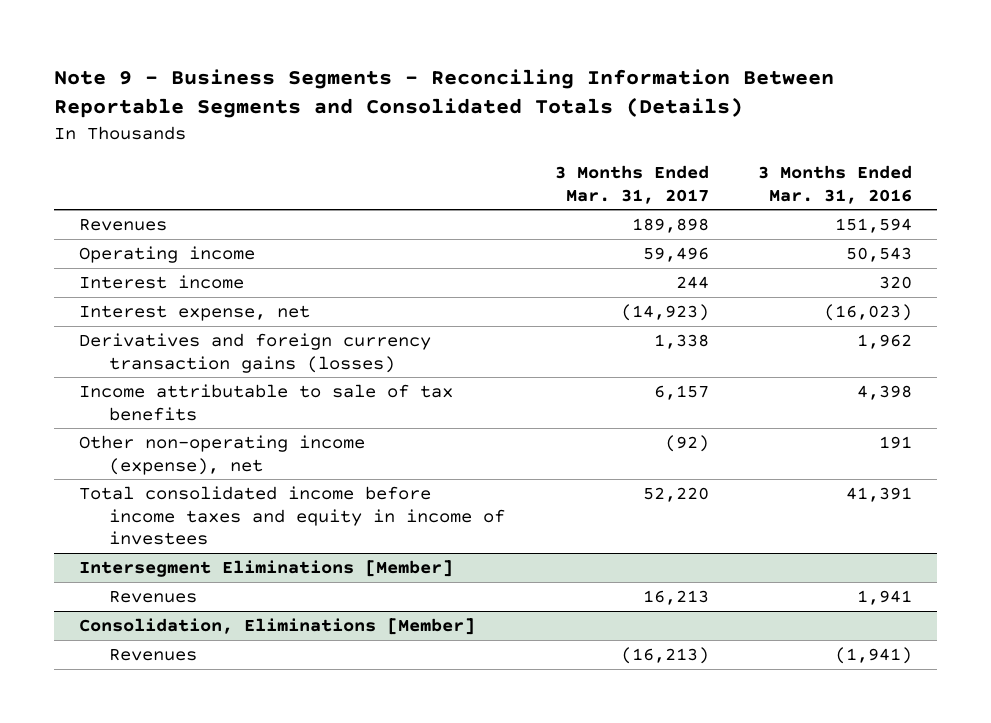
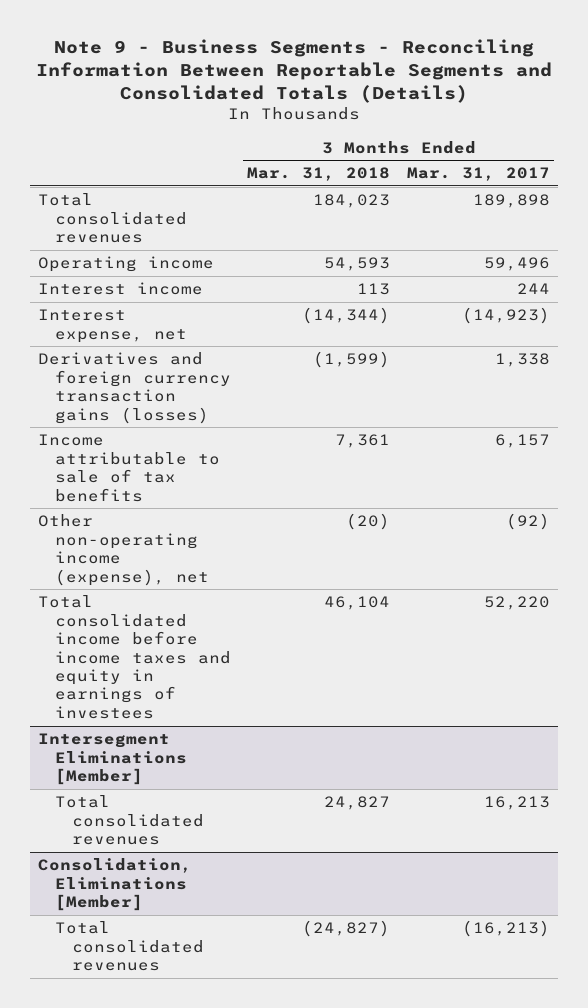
[758,164,913,204] 3 Months Ended Mar. 31, 2016 -> none
none -> [247,167,391,182] Mar. 31, 2018
[78,218,167,231] Revenues -> [37,193,188,244] Total consolidated revenues
[78,485,505,546] Total consolidated income before income taxes and equity in income of investees -> [37,595,232,719] Total consolidated income before income taxes and equity in earnings of investees
[108,590,197,603] Revenues -> [55,795,205,846] Total consolidated revenues
[108,648,197,661] Revenues -> [55,921,205,972] Total consolidated revenues

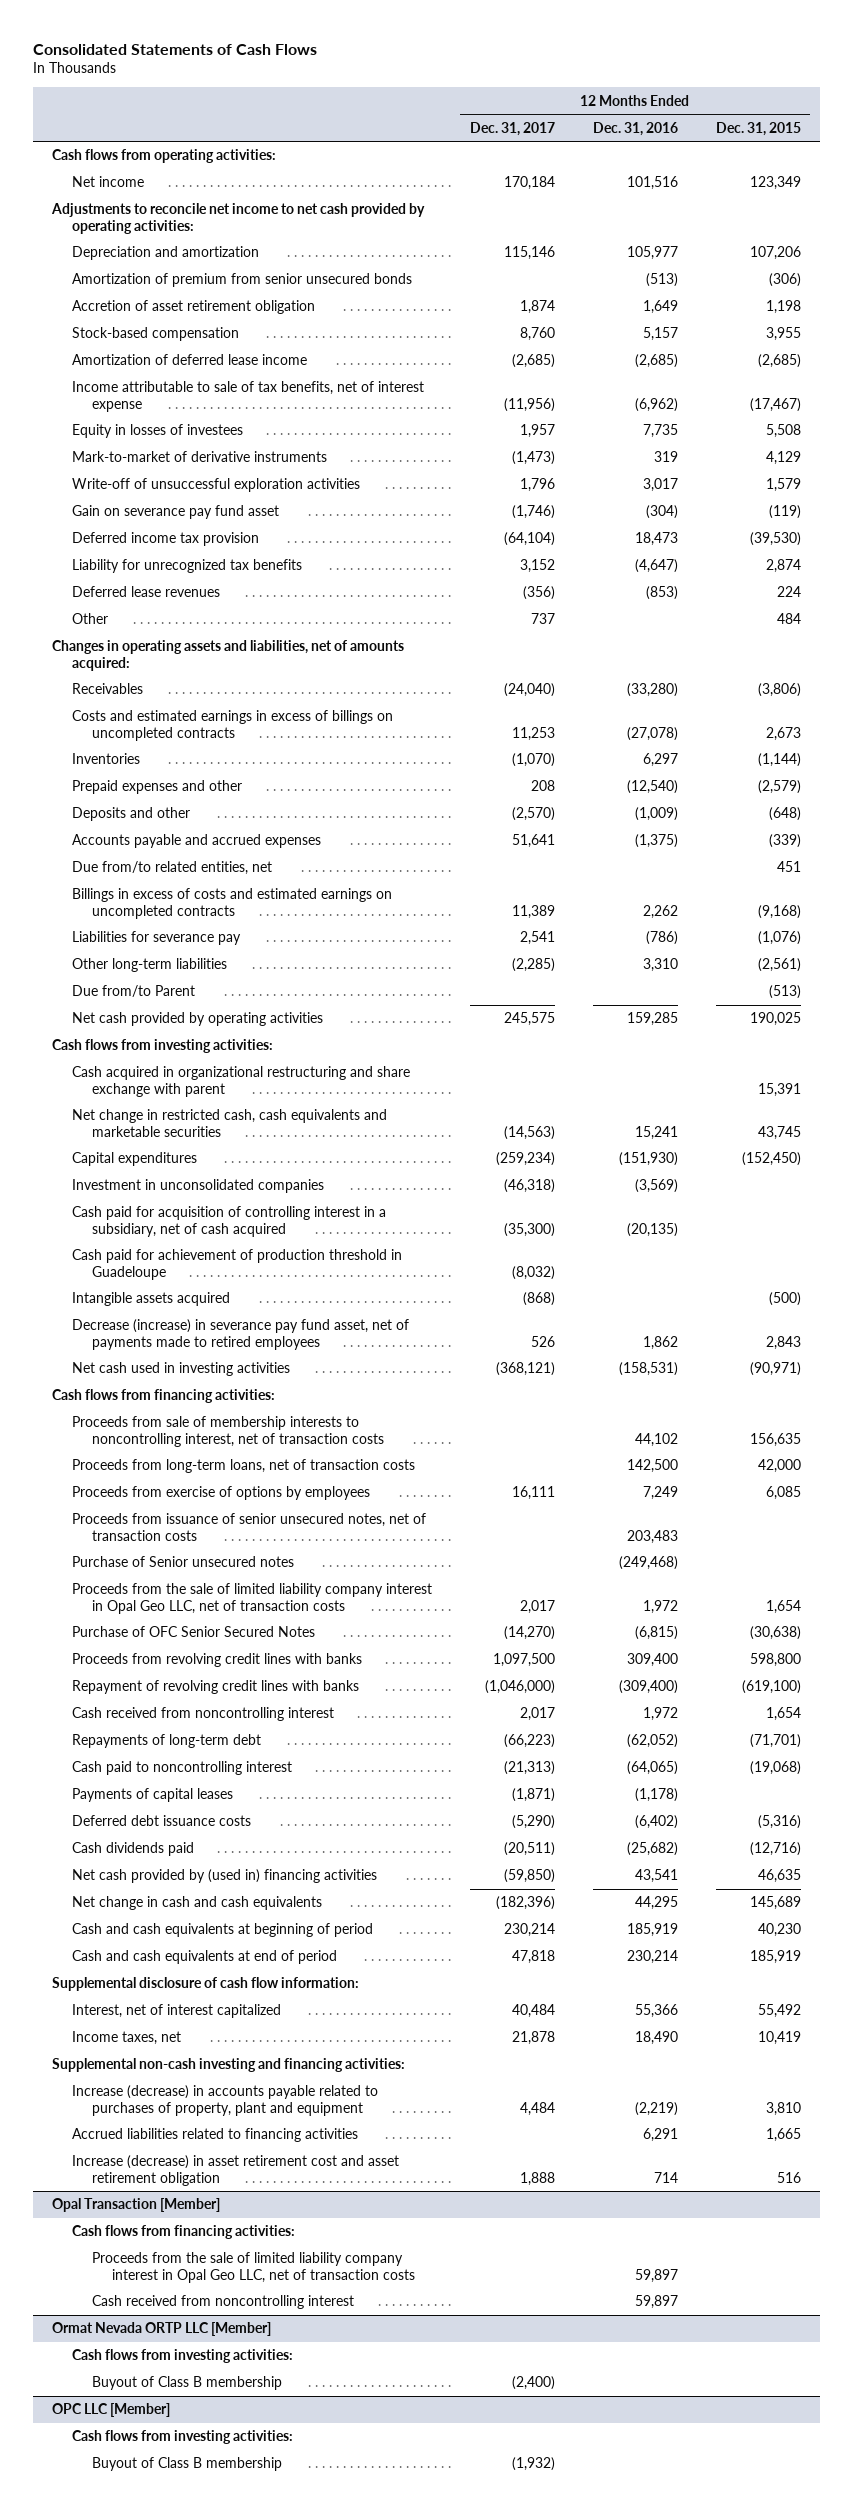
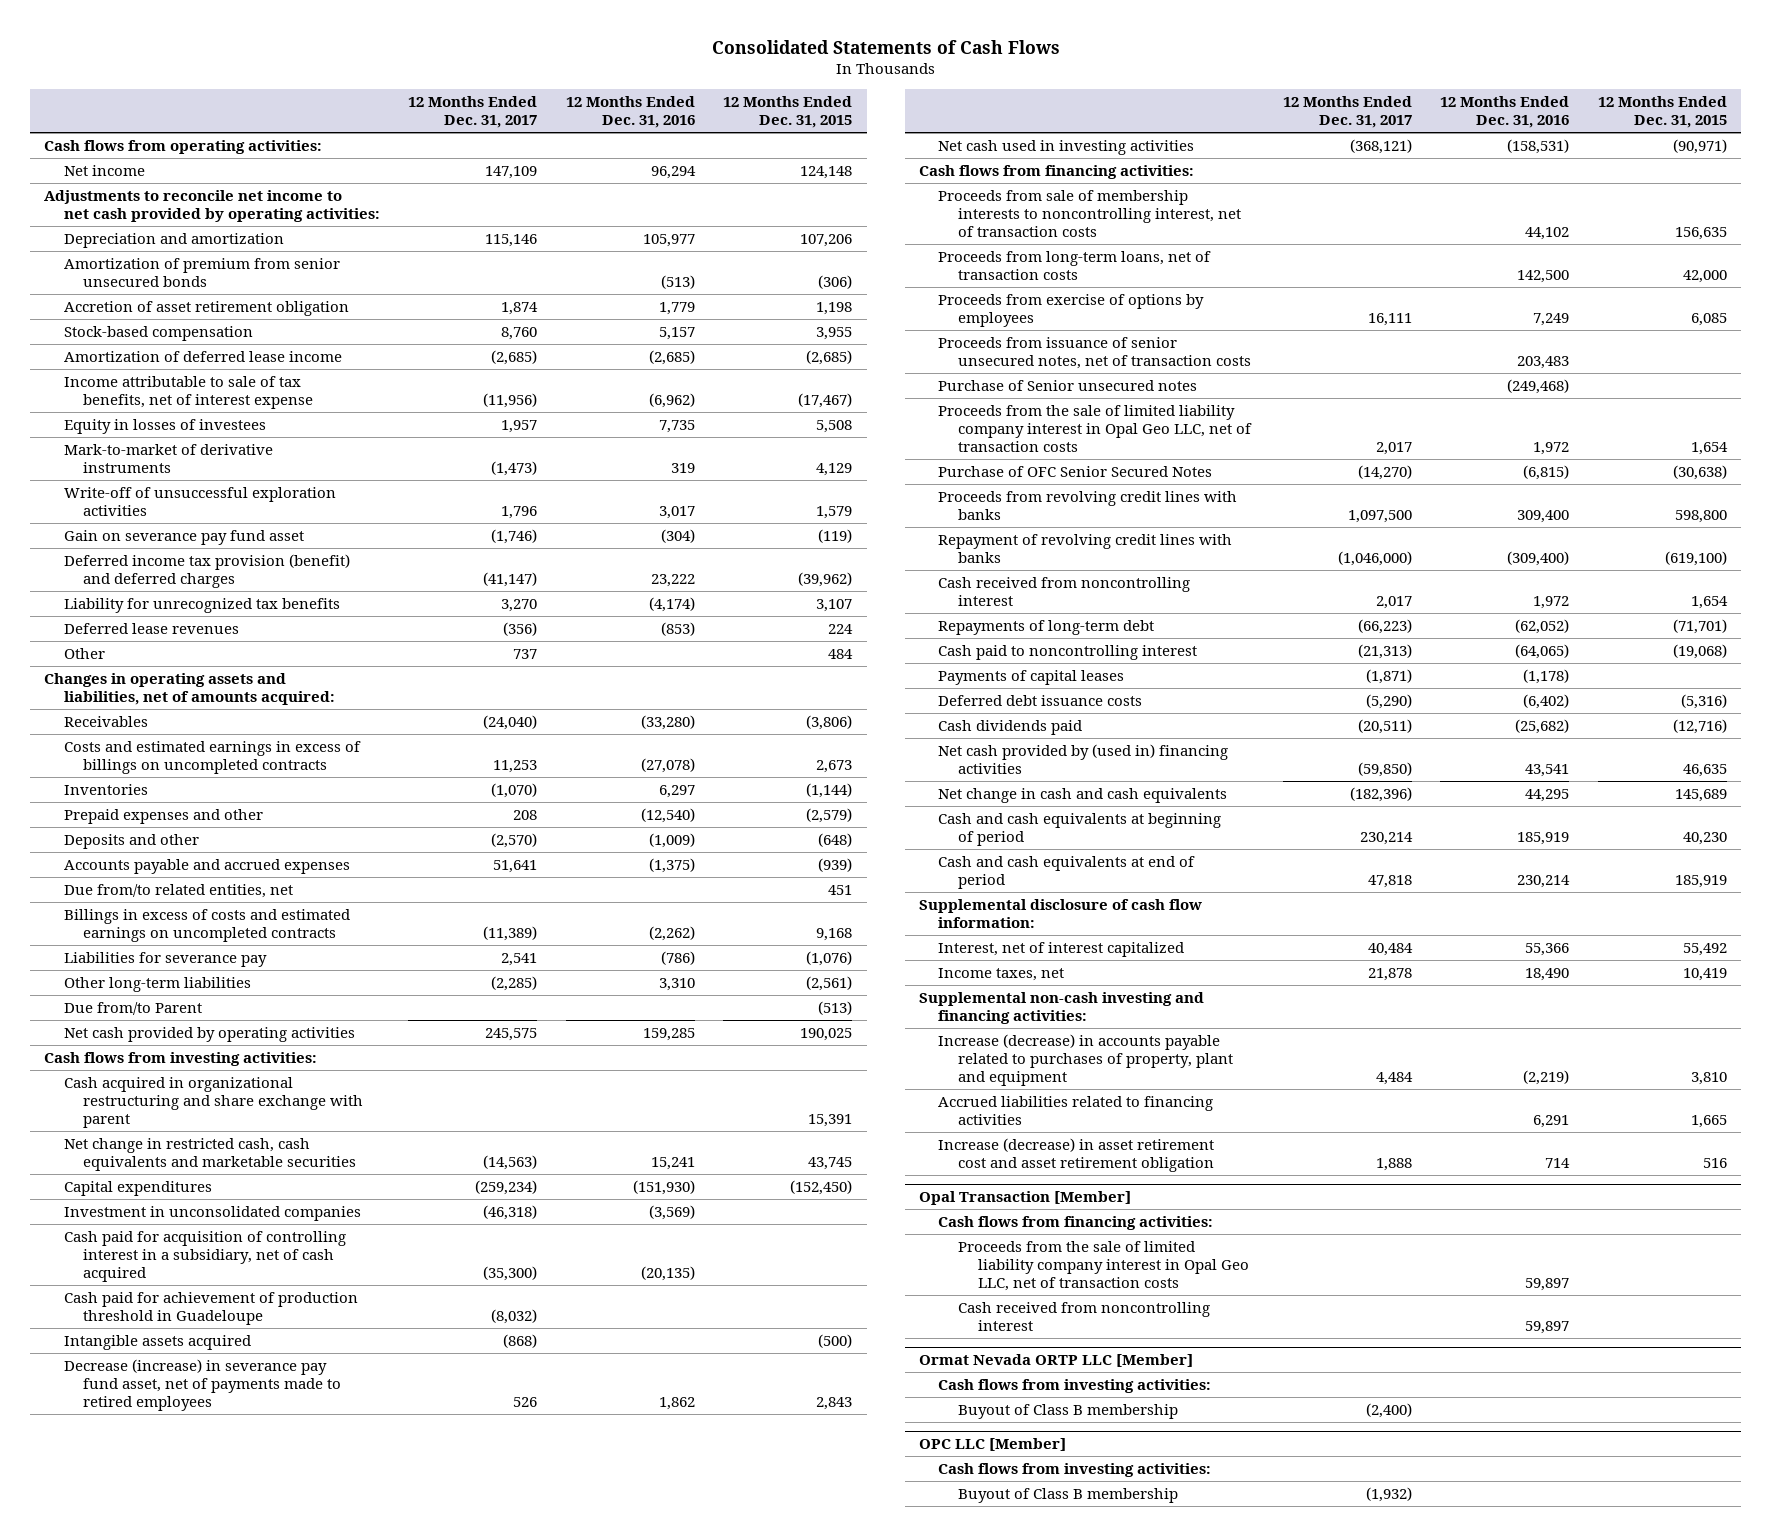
[503,176,555,191] 170,184 -> [485,165,538,179] 147,109
[626,176,678,191] 101,516 -> [650,165,696,179] 96,294
[749,176,801,191] 123,349 -> [800,165,853,179] 124,148
[642,300,678,315] 1,649 -> [658,301,695,315] 1,779
[71,532,259,547] Deferred income tax provision -> [63,553,350,589] Deferred income tax provision (benefit) and deferred charges
[503,532,555,547] (64,104) -> [483,572,538,588] (41,147)
[634,532,678,547] 18,473 -> [650,574,695,588] 23,222
[749,532,801,547] (39,530) -> [798,572,853,588] (39,962)
[519,559,555,574] 3,152 -> [501,598,538,612] 3,270
[634,559,678,574] (4,647) -> [648,596,695,612] (4,174)
[765,559,801,574] 2,874 -> [816,598,853,612] 3,107
[768,834,801,849] (339) -> [818,857,853,872] (939)
[511,904,555,919] 11,389 -> [483,926,538,942] (11,389)
[642,904,678,919] 2,262 -> [648,926,695,942] (2,262)
[757,904,801,919] (9,168) -> [816,928,853,942] 9,168

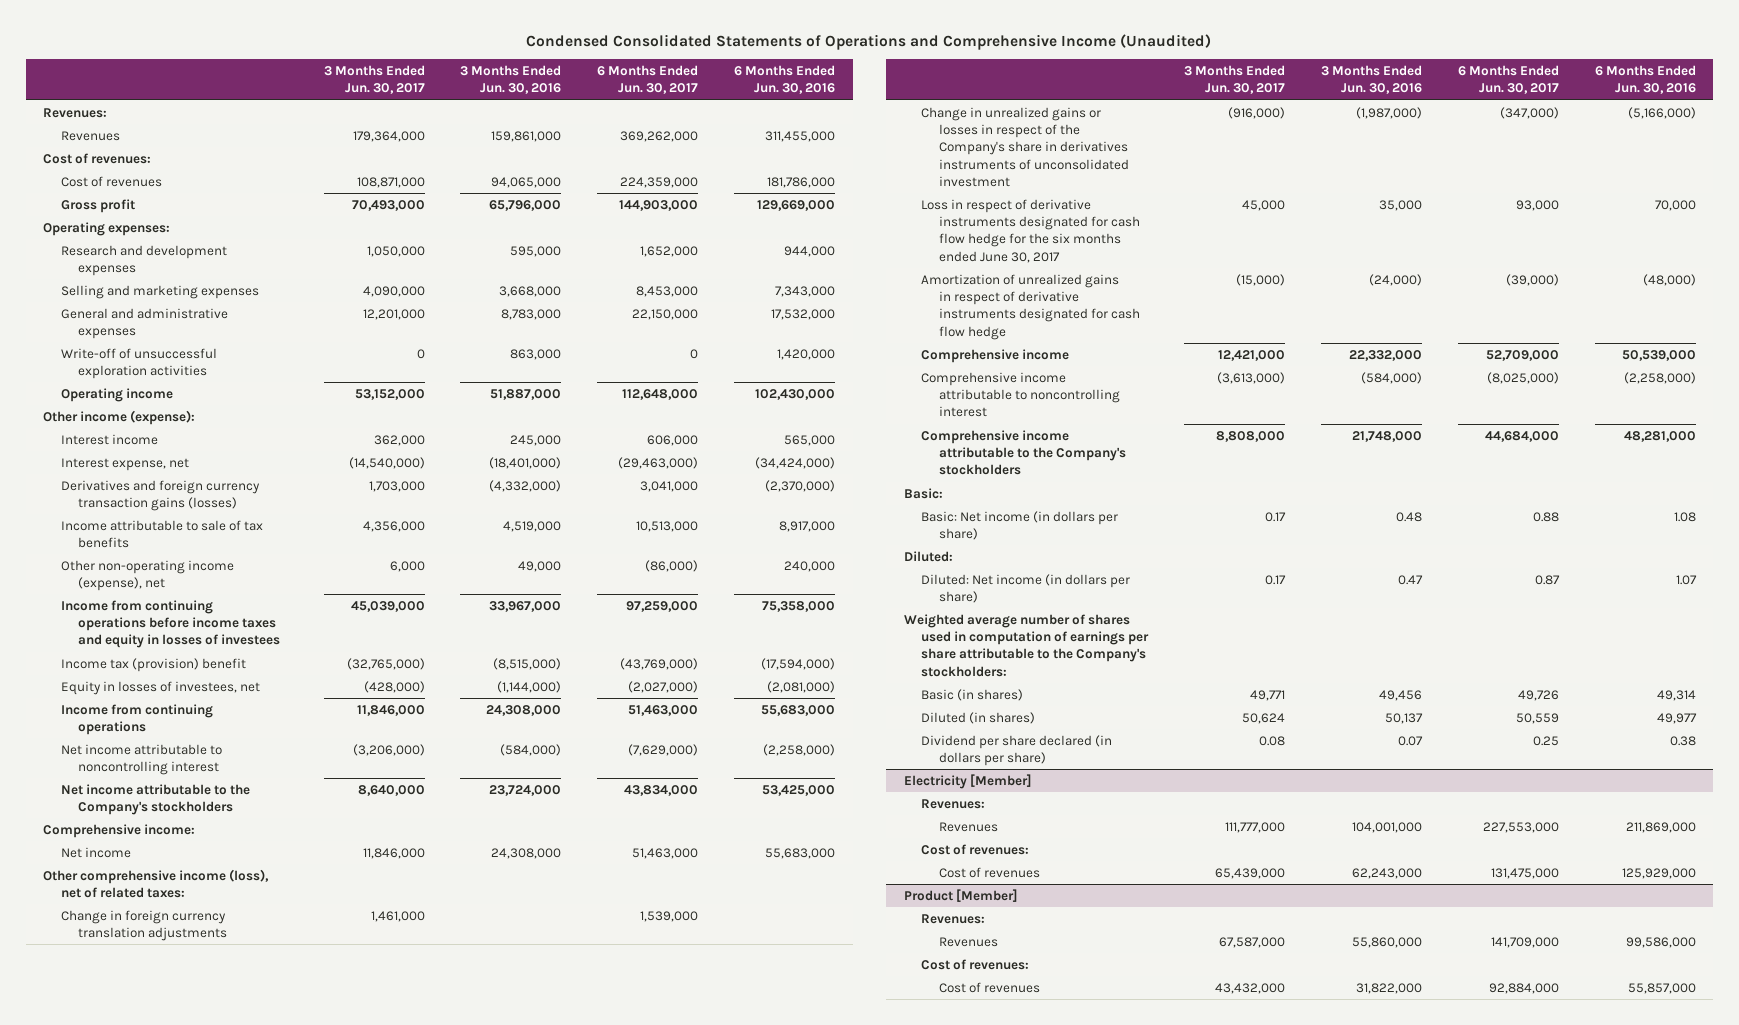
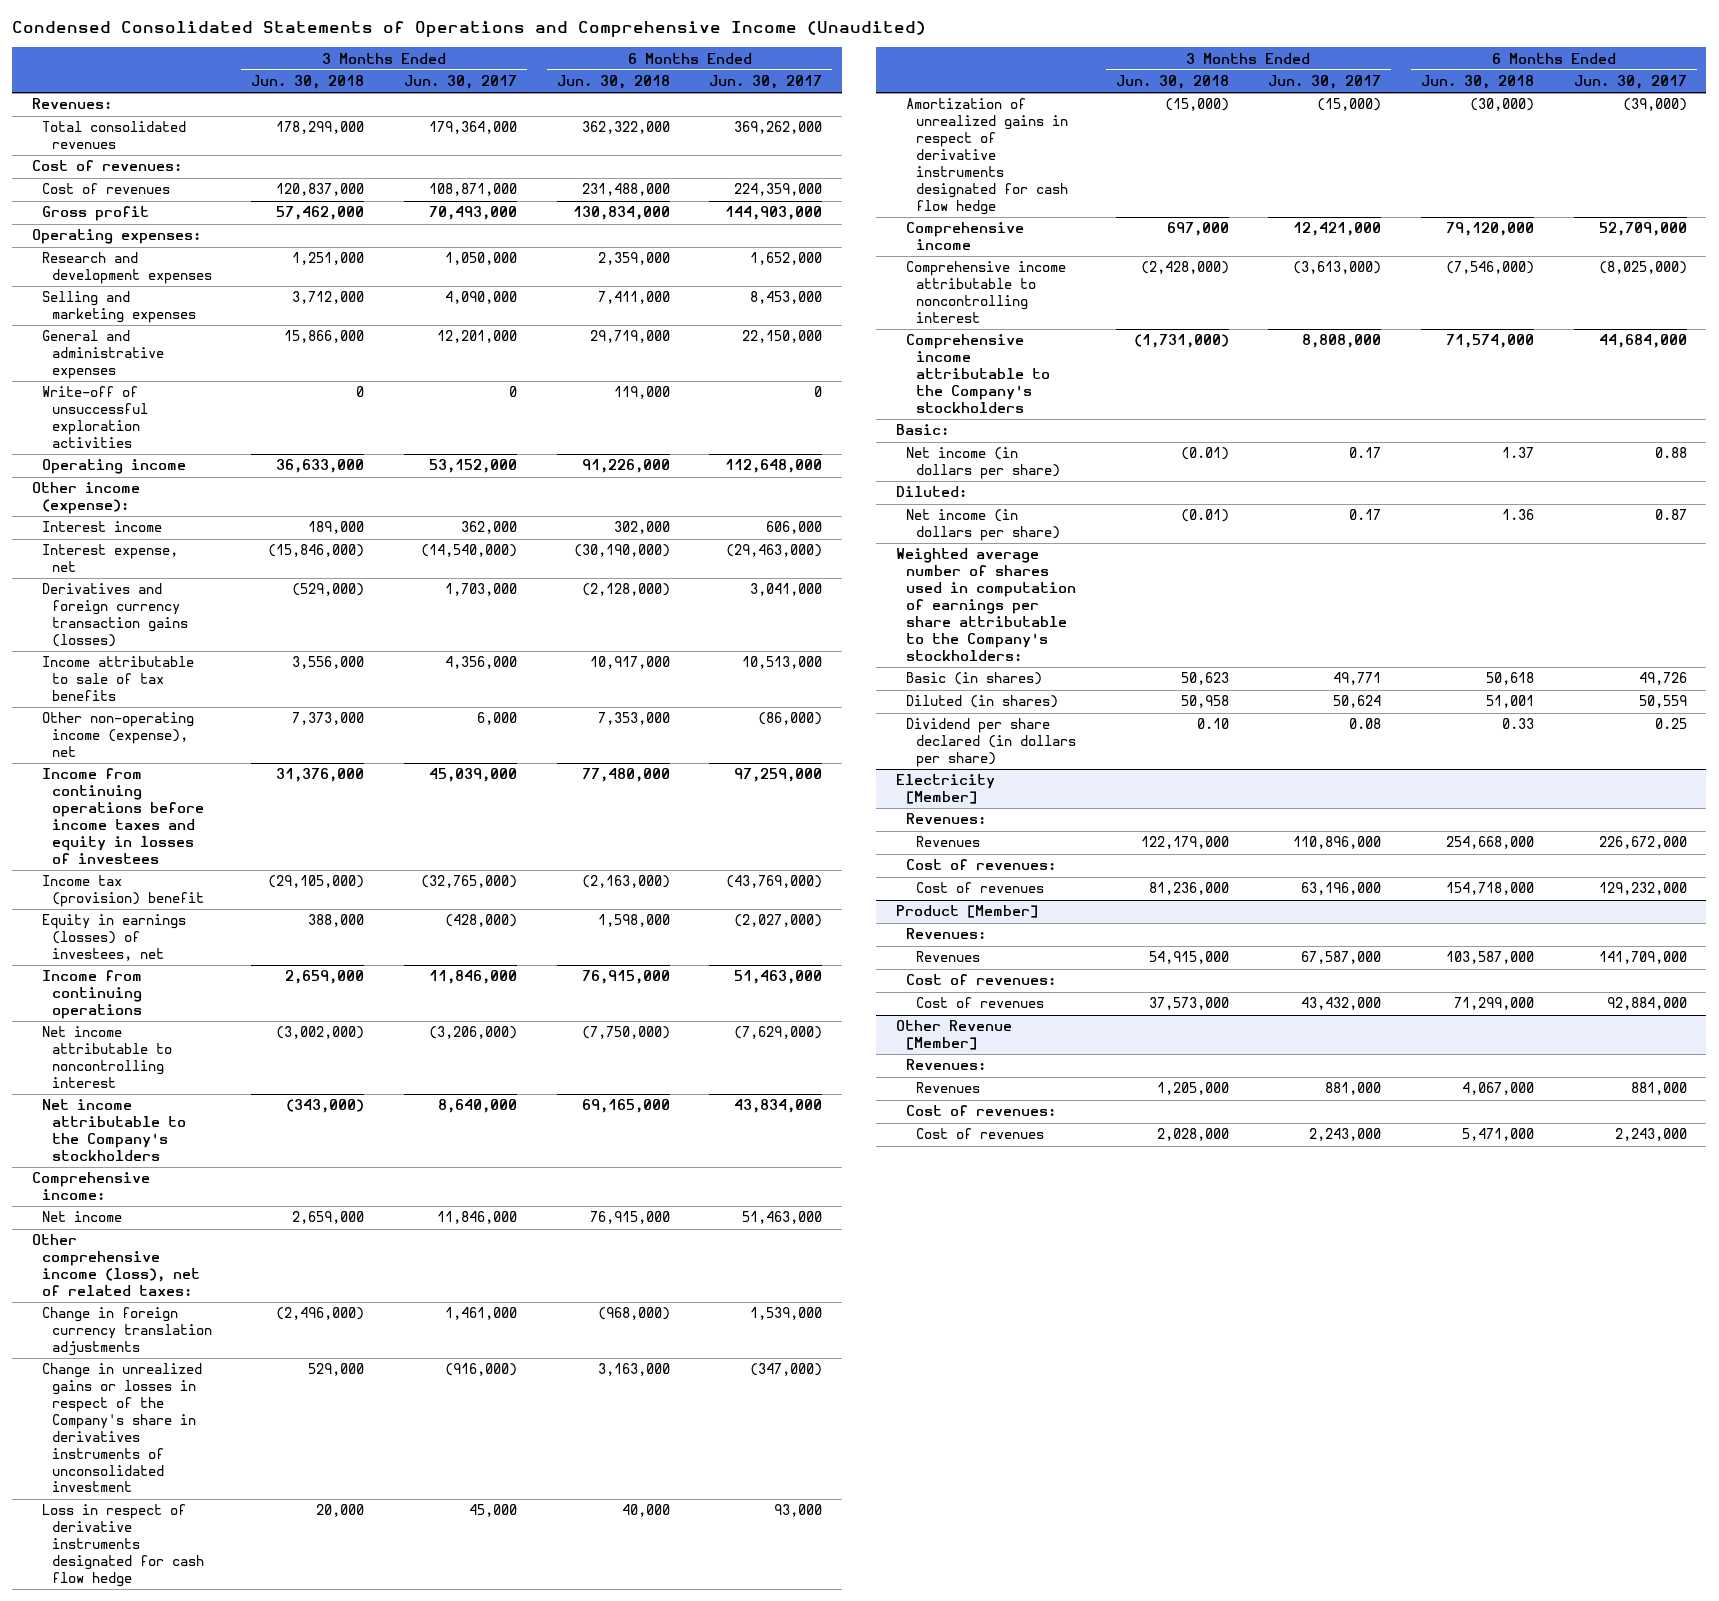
[460,65,562,95] 3 Months Ended Jun. 30, 2016 -> none
[733,65,835,95] 6 Months Ended Jun. 30, 2016 -> none
none -> [251,75,365,90] Jun. 30, 2018
none -> [556,75,670,90] Jun. 30, 2018
[60,130,120,141] Revenues -> [41,121,186,150] Total consolidated revenues
[60,680,260,695] Equity in losses of investees, net -> [41,914,186,962] Equity in earnings (losses) of investees, net
[921,198,1140,263] Loss in respect of derivative instruments designated for cash flow hedge for the six months ended June 30, 2017 -> [41,1504,204,1587] Loss in respect of derivative instruments designated for cash flow hedge
[921,510,1119,540] Basic: Net income (in dollars per share) -> [905,447,1060,480] Net income (in dollars per share)
[921,573,1131,603] Diluted: Net income (in dollars per share) -> [905,509,1060,542] Net income (in dollars per share)
[1225,821,1286,833] 111,777,000 -> [1293,836,1382,850] 110,896,000
[1482,821,1559,833] 227,553,000 -> [1598,836,1687,850] 226,672,000
[1215,867,1286,879] 65,439,000 -> [1301,882,1382,896] 63,196,000
[1490,867,1559,879] 131,475,000 -> [1598,882,1687,896] 129,232,000
none -> [896,1020,1013,1051] Other Revenue [Member]
none -> [905,1059,986,1071] Revenues:
none -> [915,1082,980,1094] Revenues
none -> [905,1105,1056,1117] Cost of revenues:
none -> [915,1128,1044,1140] Cost of revenues

